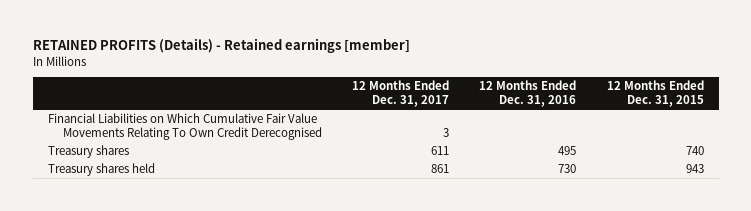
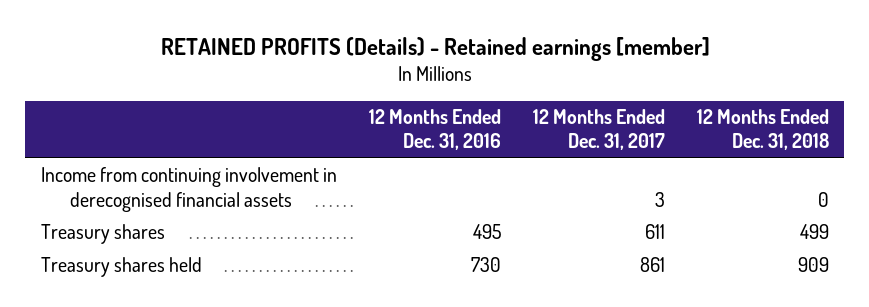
[606,80,704,108] 12 Months Ended Dec. 31, 2015 -> none
none -> [696,109,829,151] 12 Months Ended Dec. 31, 2018
[47,113,322,141] Financial Liabilities on Which Cumulative Fair Value Movements Relating To Own Credit Derecognised -> none
none -> [40,167,337,212] Income from continuing involvement in derecognised financial assets

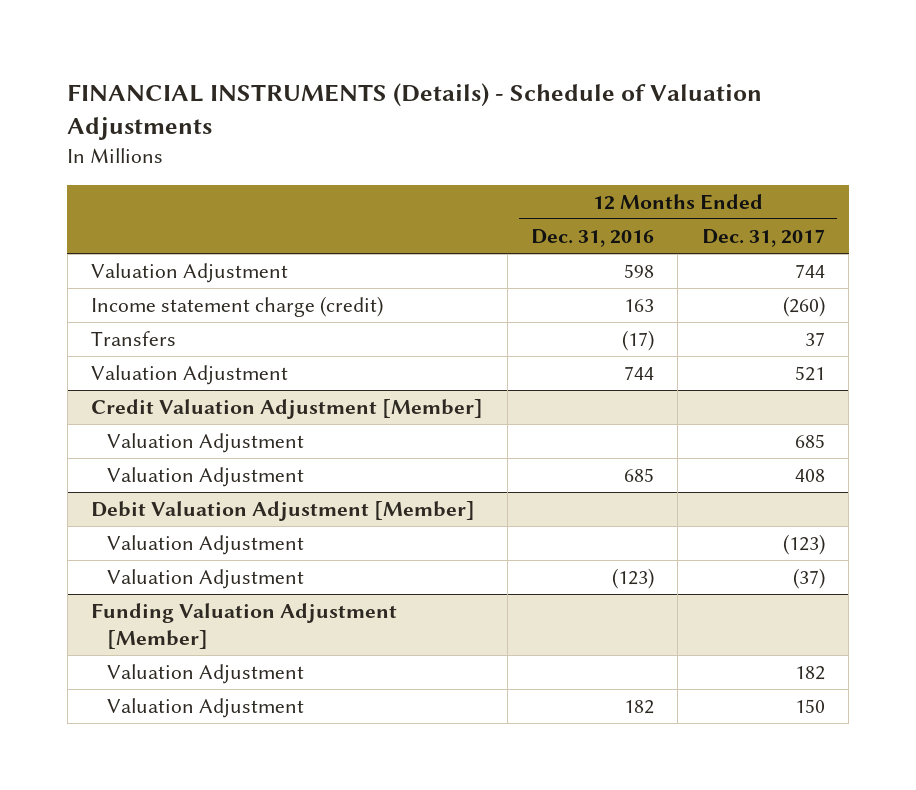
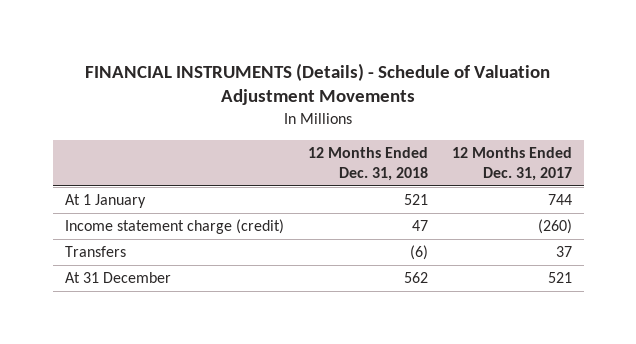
[67,82,763,141] FINANCIAL INSTRUMENTS (Details) - Schedule of Valuation Adjustments -> [85,62,551,106] FINANCIAL INSTRUMENTS (Details) - Schedule of Valuation Adjustment Movements
[530,228,654,247] Dec. 31, 2016 -> none
none -> [307,147,428,181] 12 Months Ended Dec. 31, 2018
[91,263,289,284] Valuation Adjustment -> [64,194,146,209] At 1 January
[91,399,484,420] Credit Valuation Adjustment [Member] -> none
[106,433,304,454] Valuation Adjustment -> none
[106,467,304,488] Valuation Adjustment -> none
[91,501,476,522] Debit Valuation Adjustment [Member] -> none
[106,535,304,556] Valuation Adjustment -> none
[106,569,304,590] Valuation Adjustment -> none
[91,603,398,650] Funding Valuation Adjustment [Member] -> none
[106,664,304,685] Valuation Adjustment -> none
[106,698,304,719] Valuation Adjustment -> none
[91,365,289,386] Valuation Adjustment -> [64,272,171,284] At 31 December

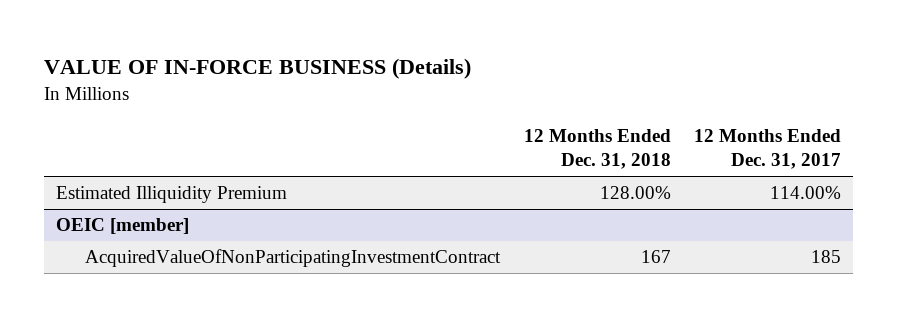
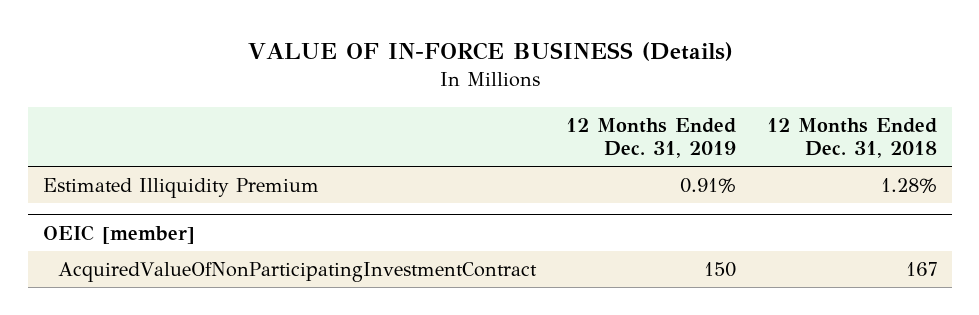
[693,128,841,170] 12 Months Ended Dec. 31, 2017 -> none
none -> [566,117,737,159] 12 Months Ended Dec. 31, 2019
[599,186,671,200] 128.00% -> [880,178,937,194] 1.28%

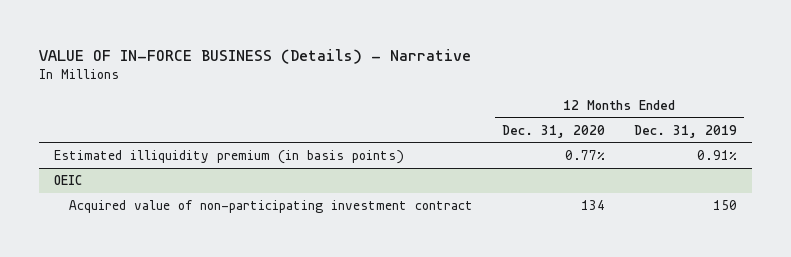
[247,42,733,62] VALUE OF IN-FORCE BUSINESS (Details) -> [39,48,472,64] VALUE OF IN-FORCE BUSINESS (Details) - Narrative
[766,117,937,159] 12 Months Ended Dec. 31, 2018 -> none
none -> [501,124,605,138] Dec. 31, 2020
[42,178,319,199] Estimated Illiquidity Premium -> [53,150,404,165] Estimated illiquidity premium (in basis points)
[42,224,195,244] OEIC [member] -> [53,175,82,186] OEIC
[58,262,538,283] AcquiredValueOfNonParticipatingInvestmentContract -> [68,200,473,214] Acquired value of non-participating investment contract

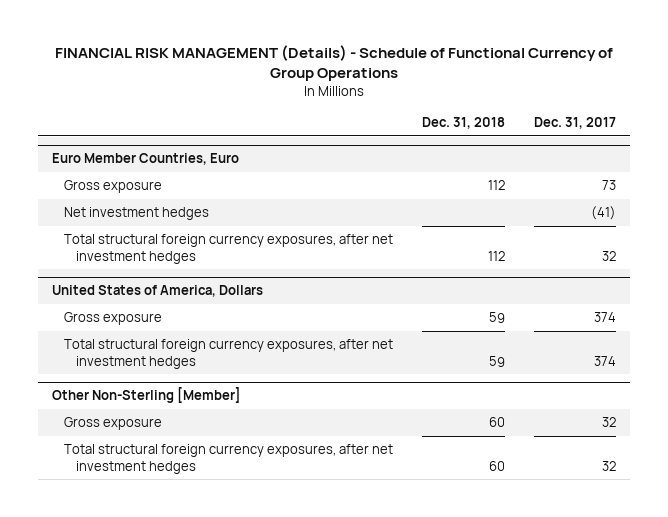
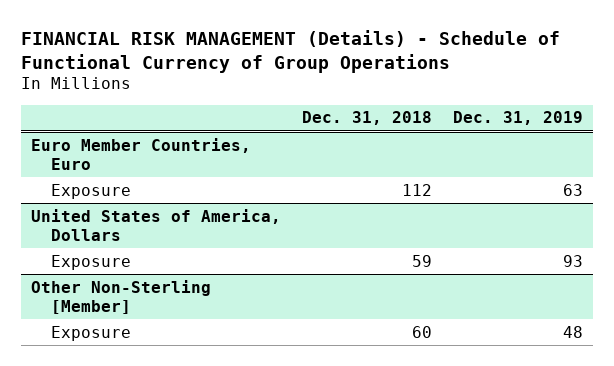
[533,117,616,130] Dec. 31, 2017 -> none
none -> [452,111,583,126] Dec. 31, 2019
[64,207,210,221] Net investment hedges -> none
[64,234,394,264] Total structural foreign currency exposures, after net investment hedges -> none
[64,180,163,194] Gross exposure -> [50,183,131,199] Exposure
[64,339,394,369] Total structural foreign currency exposures, after net investment hedges -> none
[64,312,163,326] Gross exposure -> [50,254,131,270] Exposure
[64,444,394,474] Total structural foreign currency exposures, after net investment hedges -> none
[64,417,163,431] Gross exposure -> [50,325,131,341] Exposure

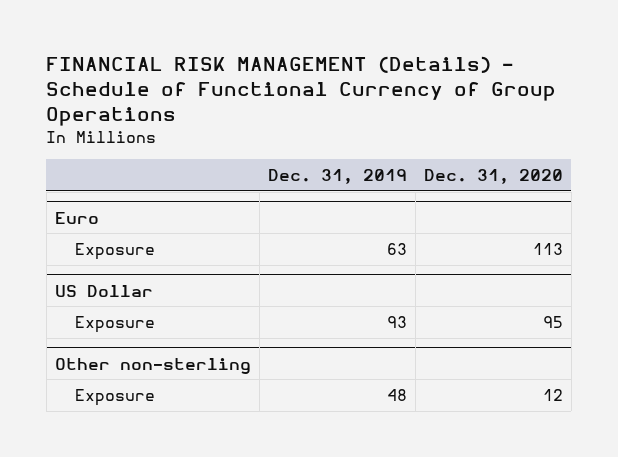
[302,111,433,126] Dec. 31, 2018 -> none
none -> [423,169,563,185] Dec. 31, 2020
[31,137,252,170] Euro Member Countries, Euro -> [54,211,99,224] Euro
[31,208,282,241] United States of America, Dollars -> [54,284,153,297] US Dollar
[31,279,212,314] Other Non-Sterling [Member] -> [54,357,251,374] Other non-sterling

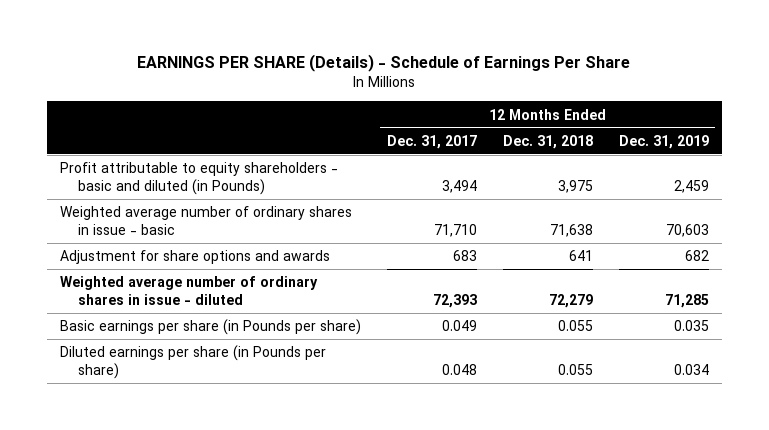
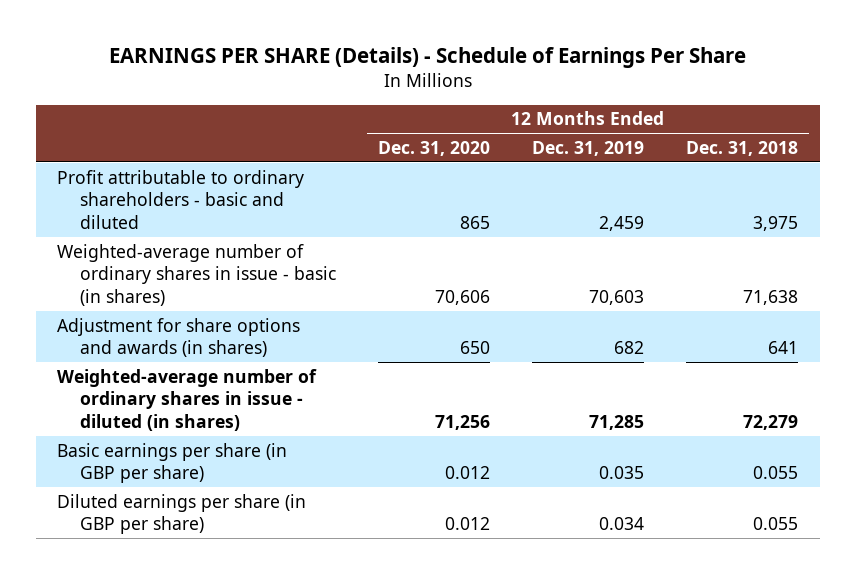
[386,134,477,149] Dec. 31, 2017 -> none
none -> [377,140,490,156] Dec. 31, 2020
[59,162,338,195] Profit attributable to equity shareholders - basic and diluted (in Pounds) -> [57,169,305,230] Profit attributable to ordinary shareholders - basic and diluted
[59,206,352,235] Weighted average number of ordinary shares in issue - basic -> [57,243,336,307] Weighted-average number of ordinary shares in issue - basic (in shares)
[59,250,330,265] Adjustment for share options and awards -> [57,317,301,358] Adjustment for share options and awards (in shares)
[59,276,318,305] Weighted average number of ordinary shares in issue - diluted -> [57,368,318,432] Weighted-average number of ordinary shares in issue - diluted (in shares)
[59,319,361,336] Basic earnings per share (in Pounds per share) -> [57,442,288,484] Basic earnings per share (in GBP per share)
[59,345,326,379] Diluted earnings per share (in Pounds per share) -> [57,493,307,535] Diluted earnings per share (in GBP per share)

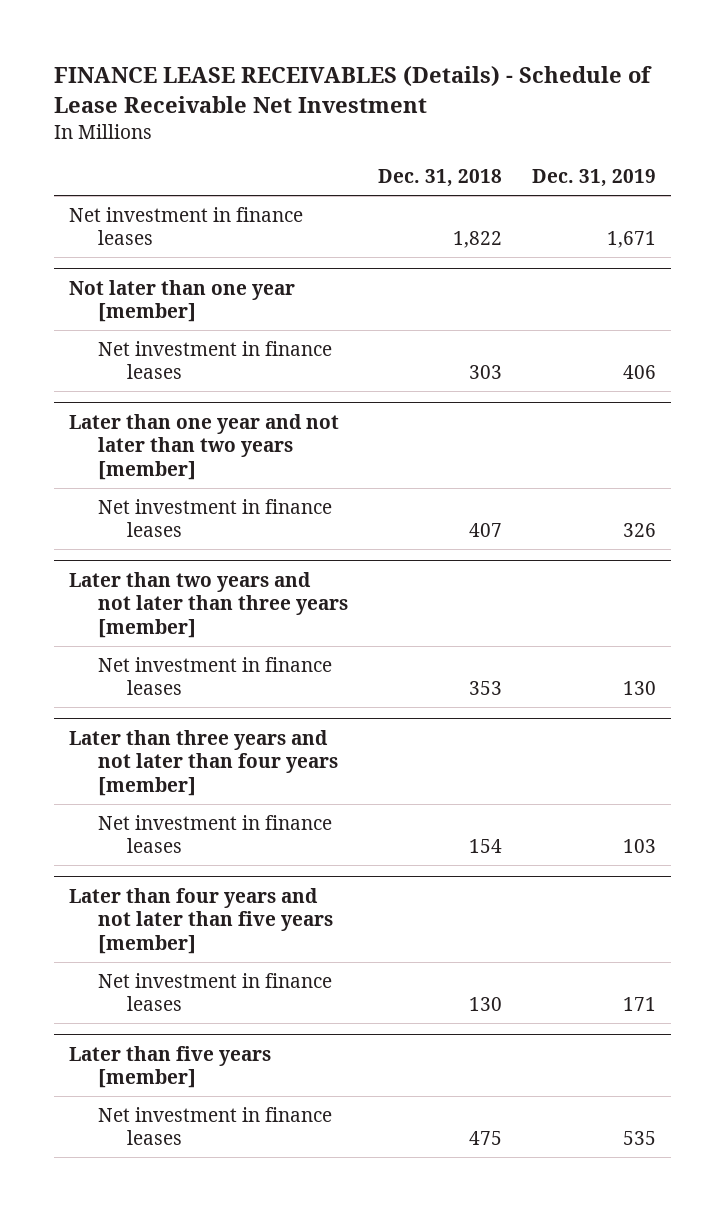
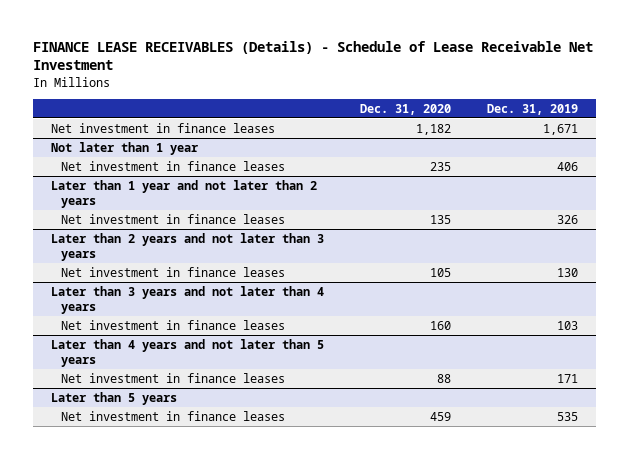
[377,169,502,188] Dec. 31, 2018 -> none
none -> [359,103,451,115] Dec. 31, 2020
[68,279,295,323] Not later than one year [member] -> [50,141,198,155] Not later than 1 year
[68,413,339,481] Later than one year and not later than two years [member] -> [50,179,317,208] Later than 1 year and not later than 2 years
[68,571,348,639] Later than two years and not later than three years [member] -> [50,232,324,261] Later than 2 years and not later than 3 years
[68,729,338,797] Later than three years and not later than four years [member] -> [50,285,324,314] Later than 3 years and not later than 4 years
[68,887,333,955] Later than four years and not later than five years [member] -> [50,338,324,367] Later than 4 years and not later than 5 years
[68,1045,271,1089] Later than five years [member] -> [50,391,177,405] Later than 5 years

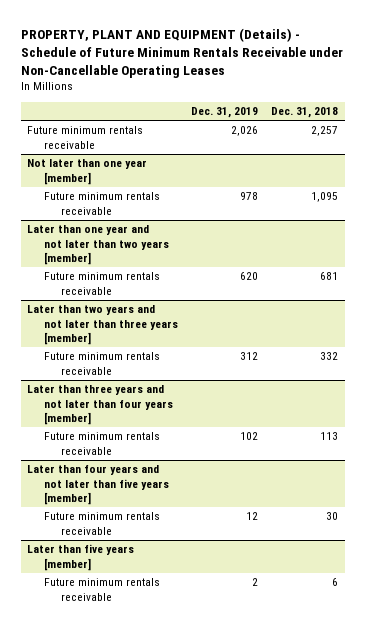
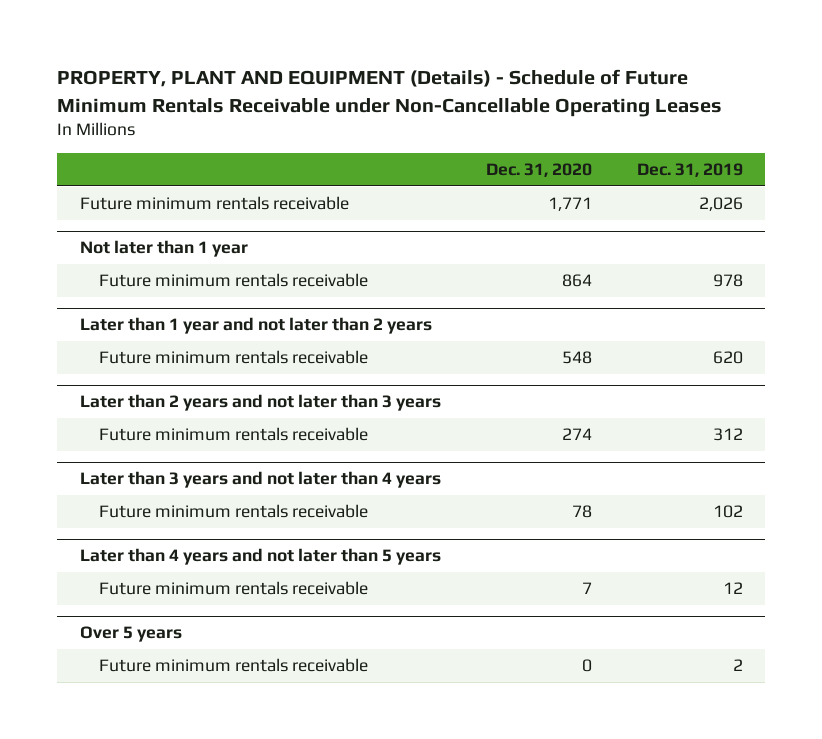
[271,107,339,119] Dec. 31, 2018 -> none
none -> [485,162,592,177] Dec. 31, 2020
[27,159,148,185] Not later than one year [member] -> [79,240,248,258] Not later than 1 year
[27,225,170,265] Later than one year and not later than two years [member] -> [79,317,432,335] Later than 1 year and not later than 2 years
[27,305,179,345] Later than two years and not later than three years [member] -> [79,394,441,412] Later than 2 years and not later than 3 years
[27,385,174,425] Later than three years and not later than four years [member] -> [79,471,441,489] Later than 3 years and not later than 4 years
[27,465,170,505] Later than four years and not later than five years [member] -> [79,548,441,566] Later than 4 years and not later than 5 years
[27,544,135,571] Later than five years [member] -> [79,626,182,643] Over 5 years

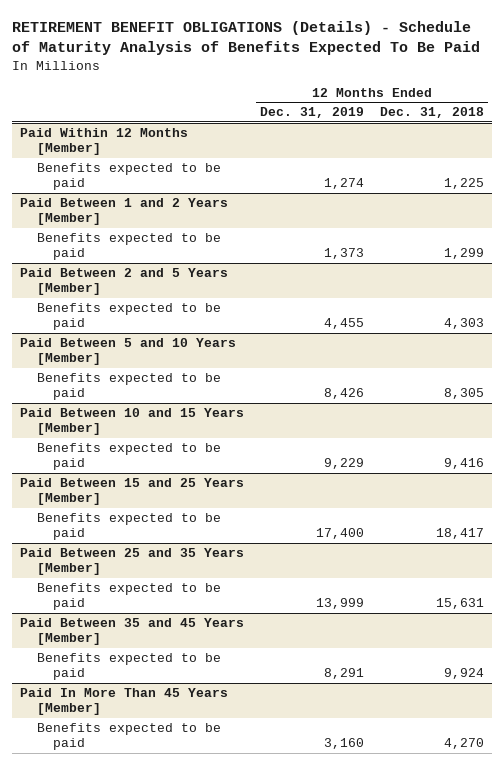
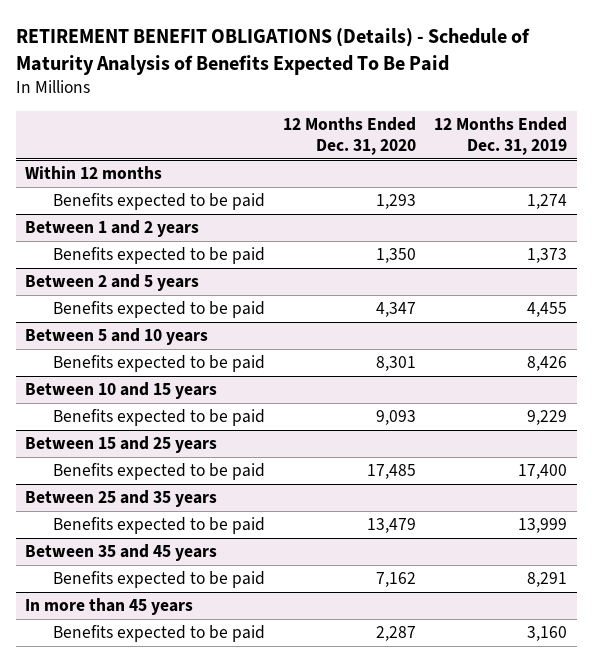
[380,107,485,119] Dec. 31, 2018 -> none
none -> [283,116,417,156] 12 Months Ended Dec. 31, 2020
[19,127,188,156] Paid Within 12 Months [Member] -> [25,166,163,180] Within 12 months
[19,197,228,226] Paid Between 1 and 2 Years [Member] -> [25,220,200,238] Between 1 and 2 years
[19,267,228,296] Paid Between 2 and 5 Years [Member] -> [25,274,200,292] Between 2 and 5 years
[19,337,236,366] Paid Between 5 and 10 Years [Member] -> [25,328,209,346] Between 5 and 10 years
[19,407,244,436] Paid Between 10 and 15 Years [Member] -> [25,382,218,400] Between 10 and 15 years
[19,477,244,506] Paid Between 15 and 25 Years [Member] -> [25,436,218,454] Between 15 and 25 years
[19,547,244,576] Paid Between 25 and 35 Years [Member] -> [25,490,218,508] Between 25 and 35 years
[19,617,244,646] Paid Between 35 and 45 Years [Member] -> [25,544,218,562] Between 35 and 45 years
[19,687,228,716] Paid In More Than 45 Years [Member] -> [25,598,194,616] In more than 45 years

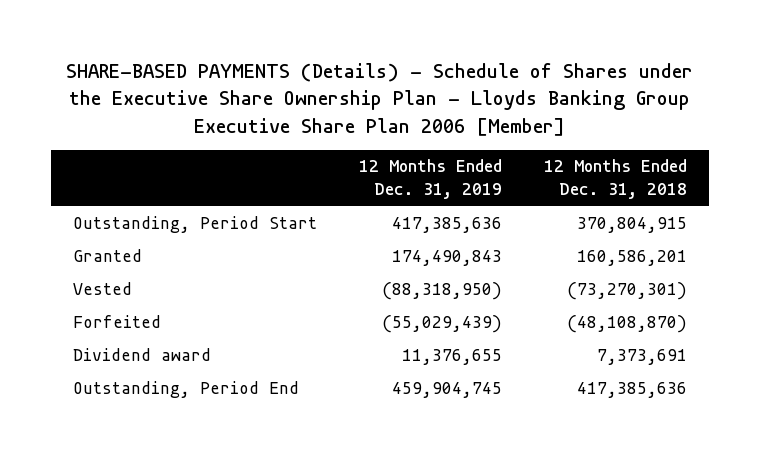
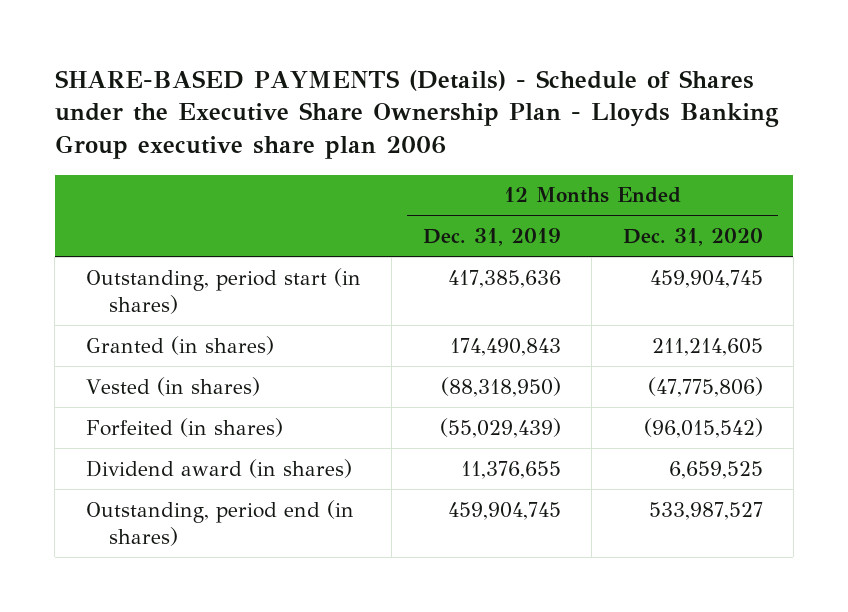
[66,63,694,136] SHARE-BASED PAYMENTS (Details) - Schedule of Shares under the Executive Share Ownership Plan - Lloyds Banking Group Executive Share Plan 2006 [Member] -> [54,69,779,160] SHARE-BASED PAYMENTS (Details) - Schedule of Shares under the Executive Share Ownership Plan - Lloyds Banking Group executive share plan 2006
[544,159,688,199] 12 Months Ended Dec. 31, 2018 -> none
none -> [622,228,763,247] Dec. 31, 2020
[72,215,317,233] Outstanding, Period Start -> [85,267,361,315] Outstanding, period start (in shares)
[72,248,142,262] Granted -> [85,335,274,355] Granted (in shares)
[72,281,132,295] Vested -> [85,376,260,396] Vested (in shares)
[72,314,161,328] Forfeited -> [85,417,283,437] Forfeited (in shares)
[72,347,211,361] Dividend award -> [85,458,352,478] Dividend award (in shares)
[72,380,299,398] Outstanding, Period End -> [85,499,354,547] Outstanding, period end (in shares)

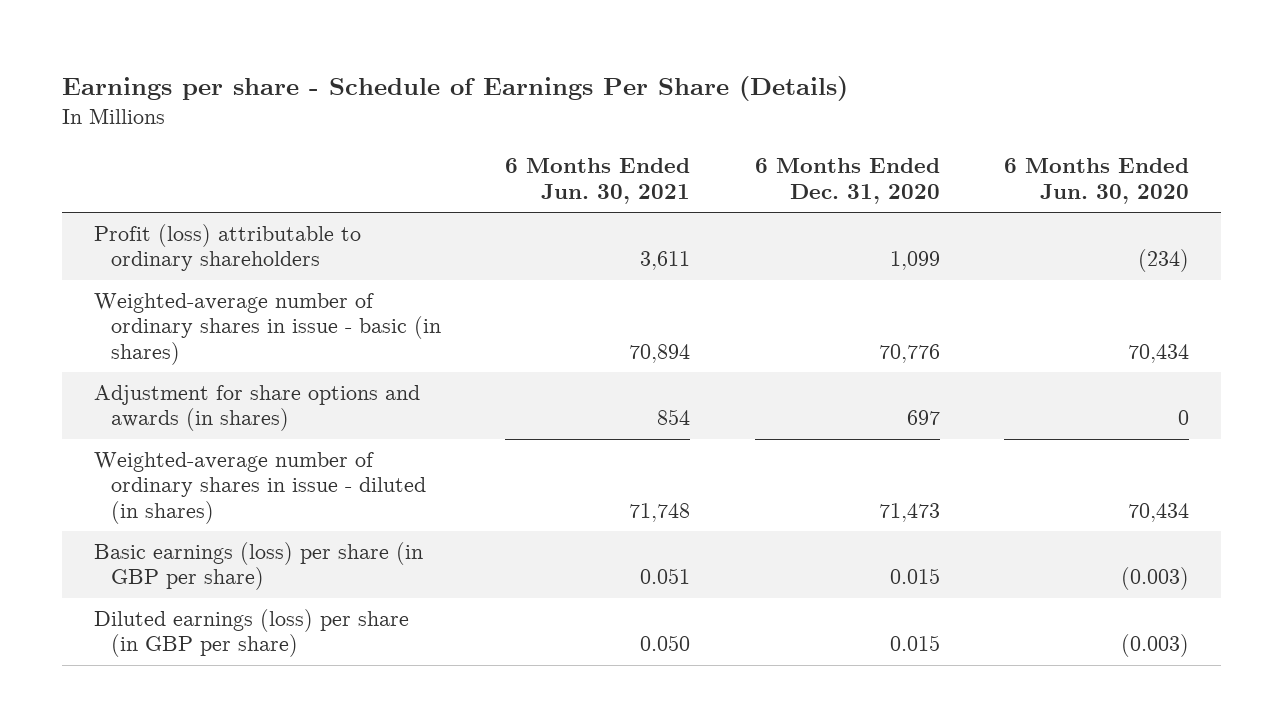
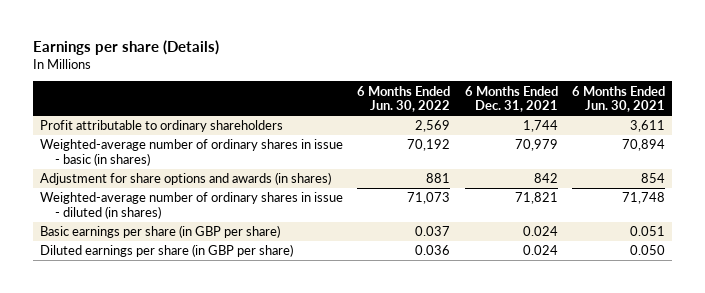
[61,75,848,101] Earnings per share - Schedule of Earnings Per Share (Details) -> [32,40,219,56] Earnings per share (Details)
[754,158,940,204] 6 Months Ended Dec. 31, 2020 -> none
[1003,158,1189,204] 6 Months Ended Jun. 30, 2020 -> none
none -> [357,85,451,113] 6 Months Ended Jun. 30, 2022
none -> [464,85,558,113] 6 Months Ended Dec. 31, 2021
[93,224,361,272] Profit (loss) attributable to ordinary shareholders -> [39,120,283,133] Profit attributable to ordinary shareholders
[93,542,423,591] Basic earnings (loss) per share (in GBP per share) -> [39,225,280,239] Basic earnings per share (in GBP per share)
[93,609,409,658] Diluted earnings (loss) per share (in GBP per share) -> [39,244,293,258] Diluted earnings per share (in GBP per share)

